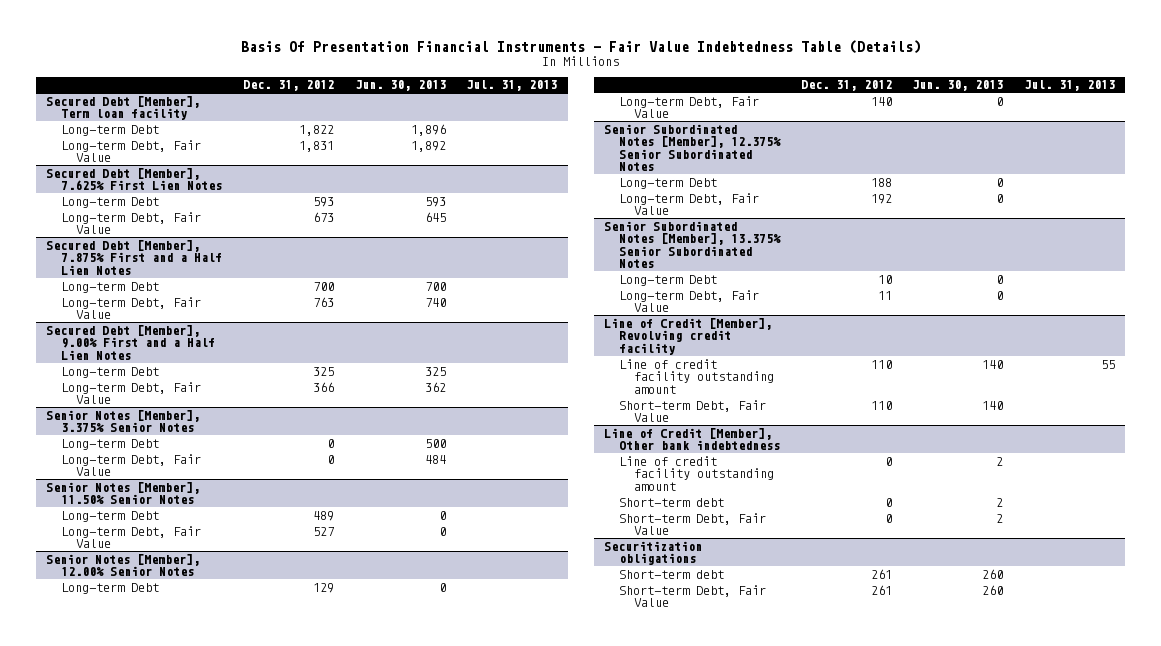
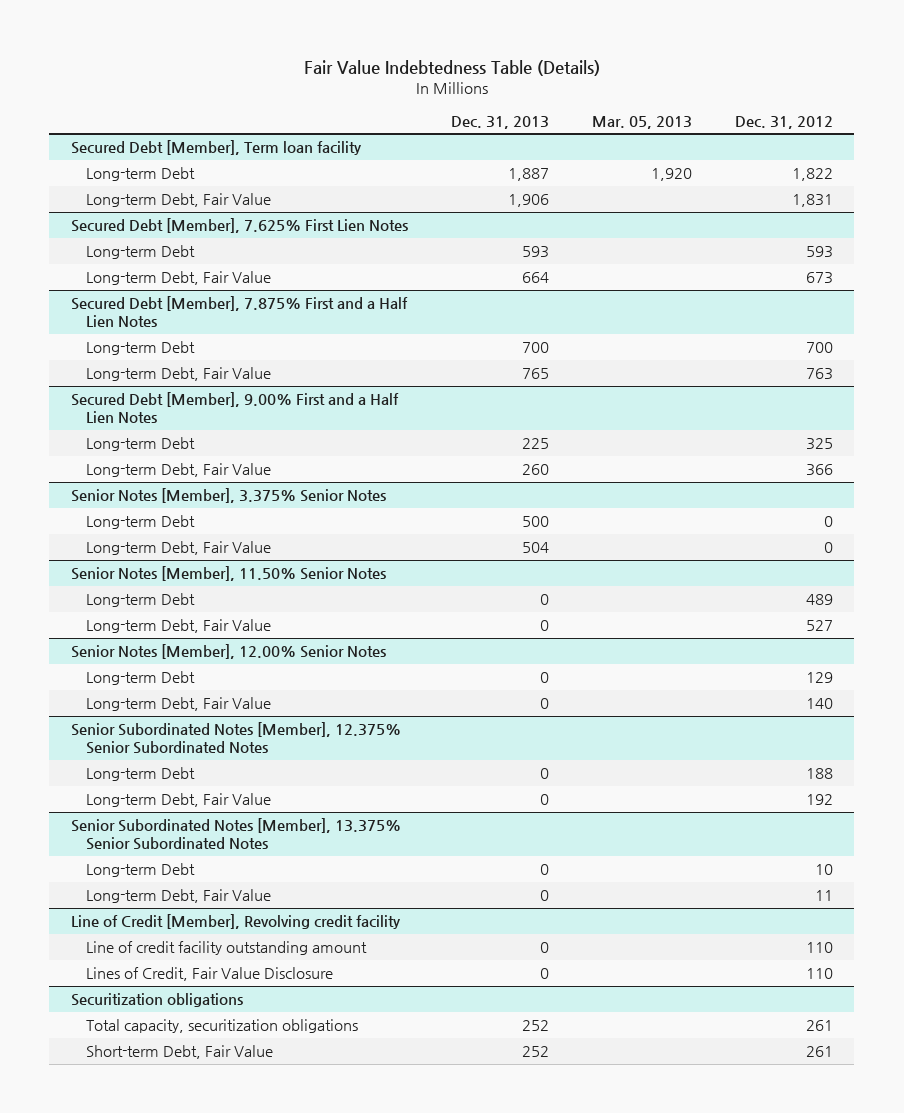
[240,40,921,55] Basis Of Presentation Financial Instruments - Fair Value Indebtedness Table (Details) -> [303,59,600,76] Fair Value Indebtedness Table (Details)
[354,80,446,92] Jun. 30, 2013 -> none
[466,80,558,92] Jul. 31, 2013 -> none
none -> [450,115,549,129] Dec. 31, 2013
none -> [591,115,692,129] Mar. 05, 2013
[619,399,767,423] Short-term Debt, Fair Value -> none
[603,427,781,451] Line of Credit [Member], Other bank indebtedness -> none
[619,455,775,491] Line of credit facility outstanding amount -> none
[619,497,725,507] Short-term debt -> none
[619,512,767,536] Short-term Debt, Fair Value -> none
none -> [86,967,334,982] Lines of Credit, Fair Value Disclosure
[619,569,725,579] Short-term debt -> [86,1019,359,1034] Total capacity, securitization obligations

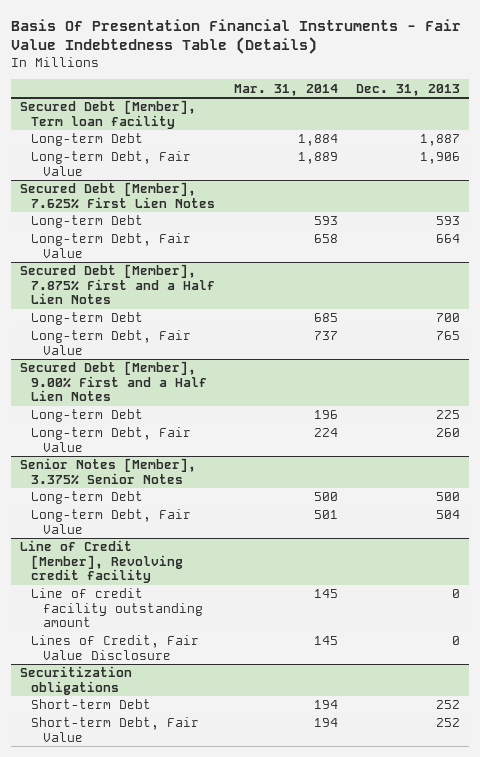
[303,59,600,76] Fair Value Indebtedness Table (Details) -> [11,18,462,55] Basis Of Presentation Financial Instruments - Fair Value Indebtedness Table (Details)
[591,115,692,129] Mar. 05, 2013 -> none
[734,115,833,129] Dec. 31, 2012 -> none
none -> [233,83,338,96] Mar. 31, 2014
[70,566,386,582] Senior Notes [Member], 11.50% Senior Notes -> none
[86,593,196,608] Long-term Debt -> none
[86,619,272,634] Long-term Debt, Fair Value -> none
[70,644,386,660] Senior Notes [Member], 12.00% Senior Notes -> none
[86,671,196,686] Long-term Debt -> none
[86,697,272,712] Long-term Debt, Fair Value -> none
[70,722,401,755] Senior Subordinated Notes [Member], 12.375% Senior Subordinated Notes -> none
[86,767,196,782] Long-term Debt -> none
[86,793,272,808] Long-term Debt, Fair Value -> none
[70,818,401,851] Senior Subordinated Notes [Member], 13.375% Senior Subordinated Notes -> none
[86,863,196,878] Long-term Debt -> none
[86,889,272,904] Long-term Debt, Fair Value -> none
[86,1019,359,1034] Total capacity, securitization obligations -> [31,699,152,710] Short-term Debt

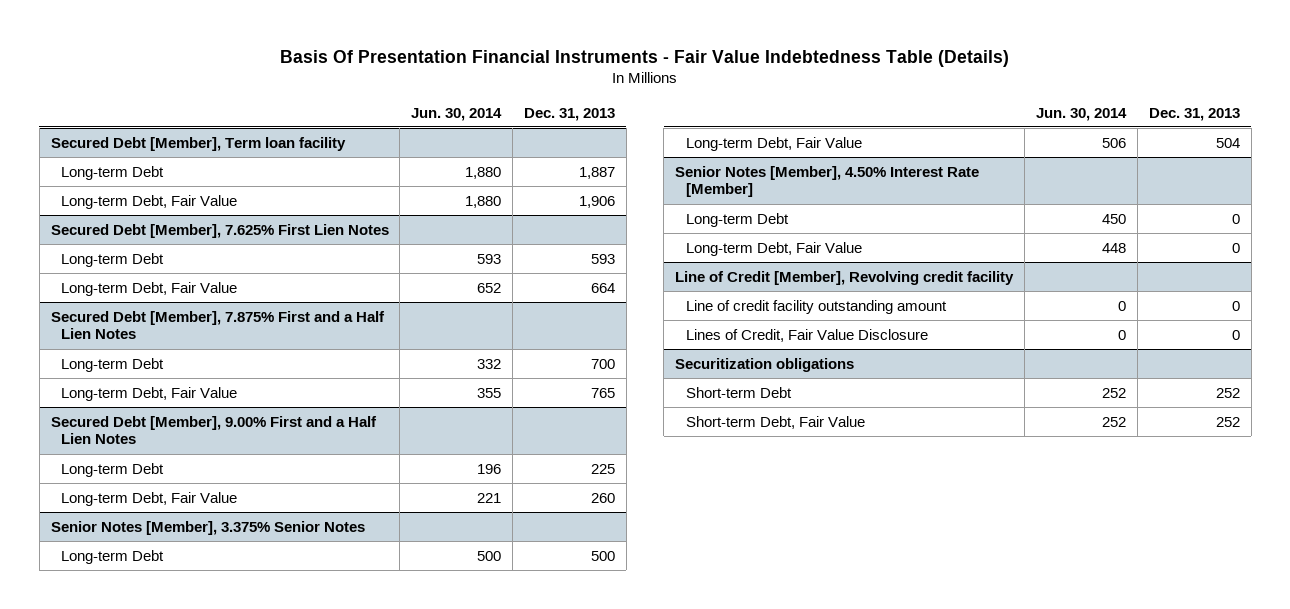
[233,83,338,96] Mar. 31, 2014 -> none
none -> [411,107,503,121] Jun. 30, 2014
none -> [675,165,980,198] Senior Notes [Member], 4.50% Interest Rate [Member]
none -> [686,212,790,227] Long-term Debt
none -> [686,241,863,256] Long-term Debt, Fair Value

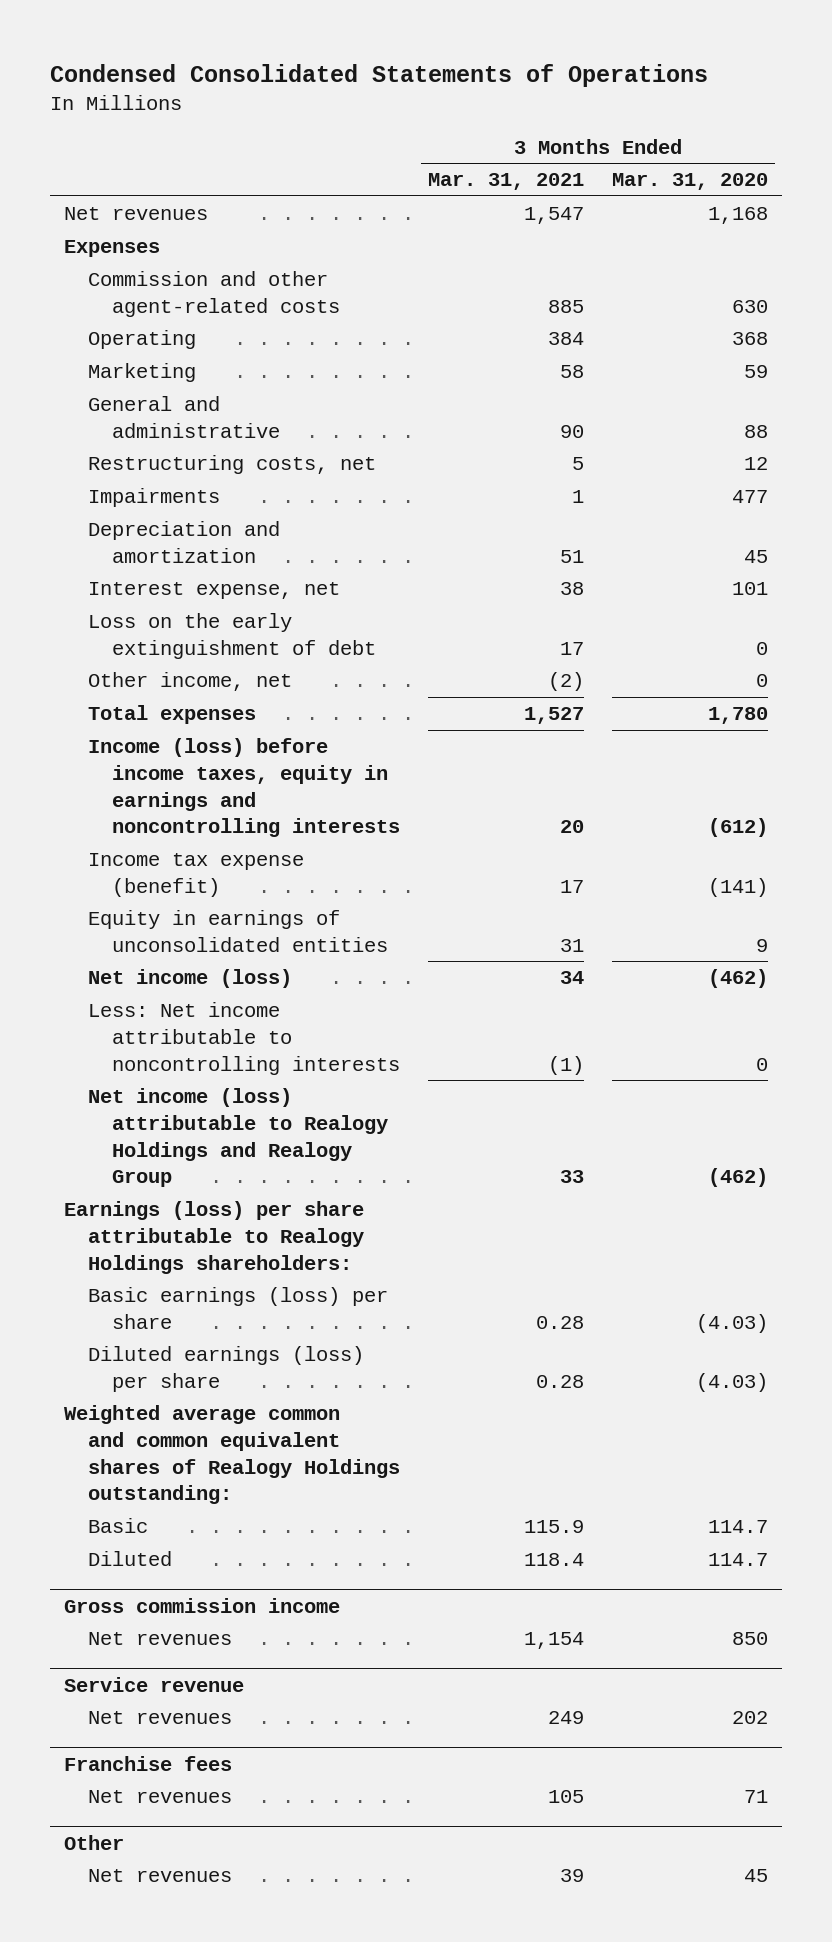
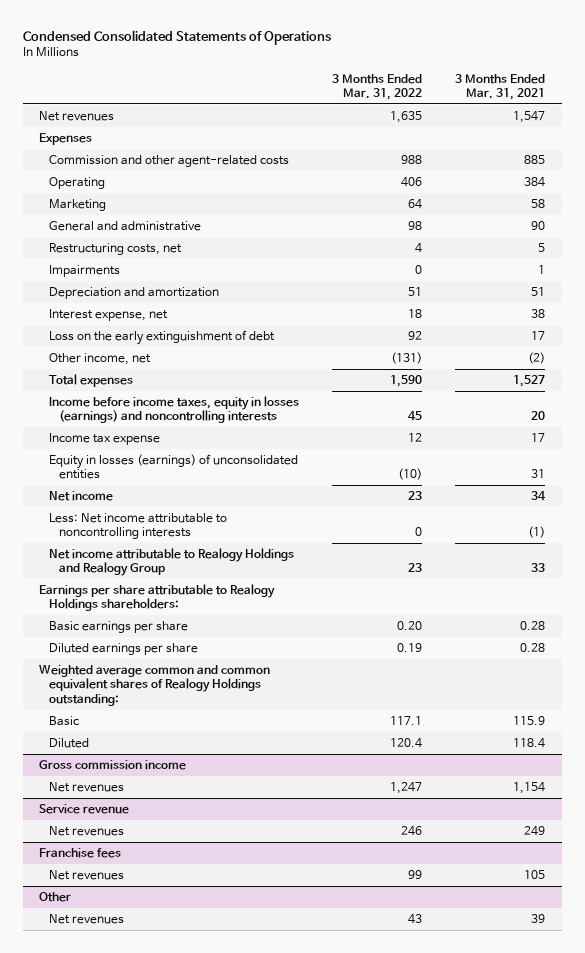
[611,173,768,191] Mar. 31, 2020 -> none
none -> [332,73,423,101] 3 Months Ended Mar. 31, 2022
[87,738,400,838] Income (loss) before income taxes, equity in earnings and noncontrolling interests -> [49,396,300,424] Income before income taxes, equity in losses (earnings) and noncontrolling interests
[87,853,304,897] Income tax expense (benefit) -> [49,433,161,446] Income tax expense
[87,910,388,952] Equity in earnings of unconsolidated entities -> [49,454,299,480] Equity in losses (earnings) of unconsolidated entities
[87,969,292,989] Net income (loss) -> [49,491,114,502] Net income
[87,1088,388,1188] Net income (loss) attributable to Realogy Holdings and Realogy Group -> [49,548,295,577] Net income attributable to Realogy Holdings and Realogy Group
[64,1201,365,1274] Earnings (loss) per share attributable to Realogy Holdings shareholders: -> [39,584,276,612] Earnings per share attributable to Realogy Holdings shareholders:
[87,1287,388,1329] Basic earnings (loss) per share -> [49,621,189,634] Basic earnings per share
[87,1346,364,1392] Diluted earnings (loss) per share -> [49,643,199,656] Diluted earnings per share

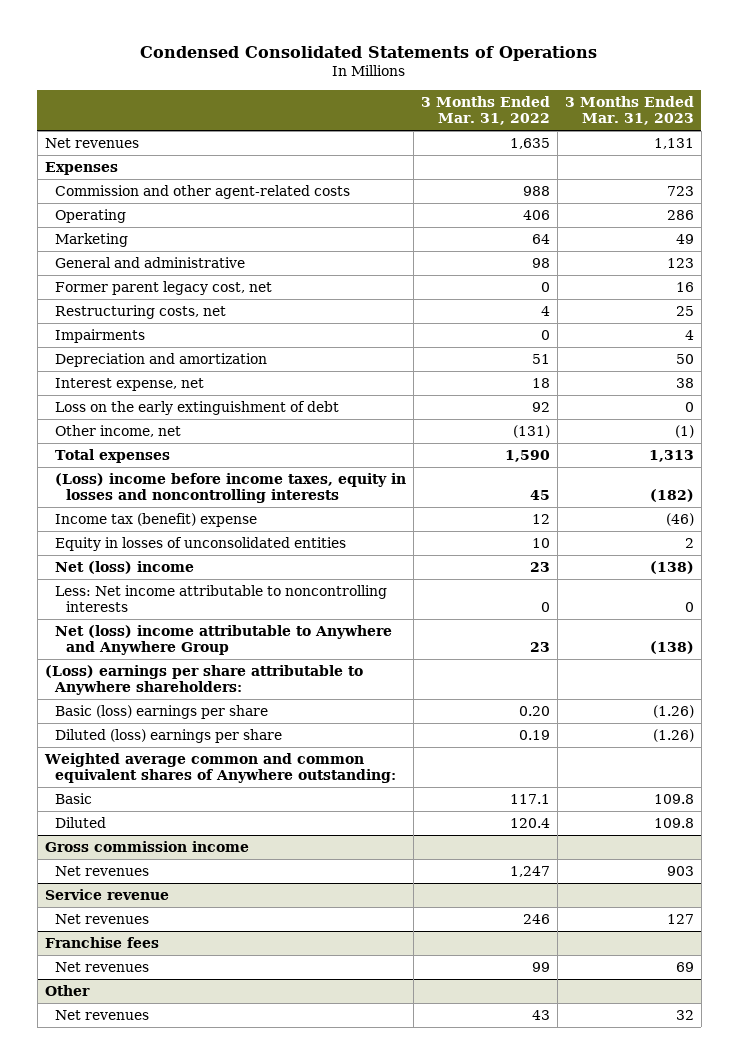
[455,73,546,101] 3 Months Ended Mar. 31, 2021 -> none
none -> [564,95,694,125] 3 Months Ended Mar. 31, 2023
none -> [55,280,273,295] Former parent legacy cost, net
[49,396,300,424] Income before income taxes, equity in losses (earnings) and noncontrolling interests -> [55,472,407,504] (Loss) income before income taxes, equity in losses and noncontrolling interests
[49,433,161,446] Income tax expense -> [55,512,258,527] Income tax (benefit) expense
[49,454,299,480] Equity in losses (earnings) of unconsolidated entities -> [55,536,347,551] Equity in losses of unconsolidated entities
[398,468,423,481] (10) -> [531,537,550,548] 10
[49,491,114,502] Net income -> [55,560,195,574] Net (loss) income
[49,548,295,577] Net income attributable to Realogy Holdings and Realogy Group -> [55,624,393,656] Net (loss) income attributable to Anywhere and Anywhere Group
[39,584,276,612] Earnings per share attributable to Realogy Holdings shareholders: -> [44,664,363,696] (Loss) earnings per share attributable to Anywhere shareholders:
[49,621,189,634] Basic earnings per share -> [55,704,269,719] Basic (loss) earnings per share
[49,643,199,656] Diluted earnings per share -> [55,728,283,743] Diluted (loss) earnings per share
[39,665,271,706] Weighted average common and common equivalent shares of Realogy Holdings outstanding: -> [43,752,397,784] Weighted average common and common equivalent shares of Anywhere outstanding:

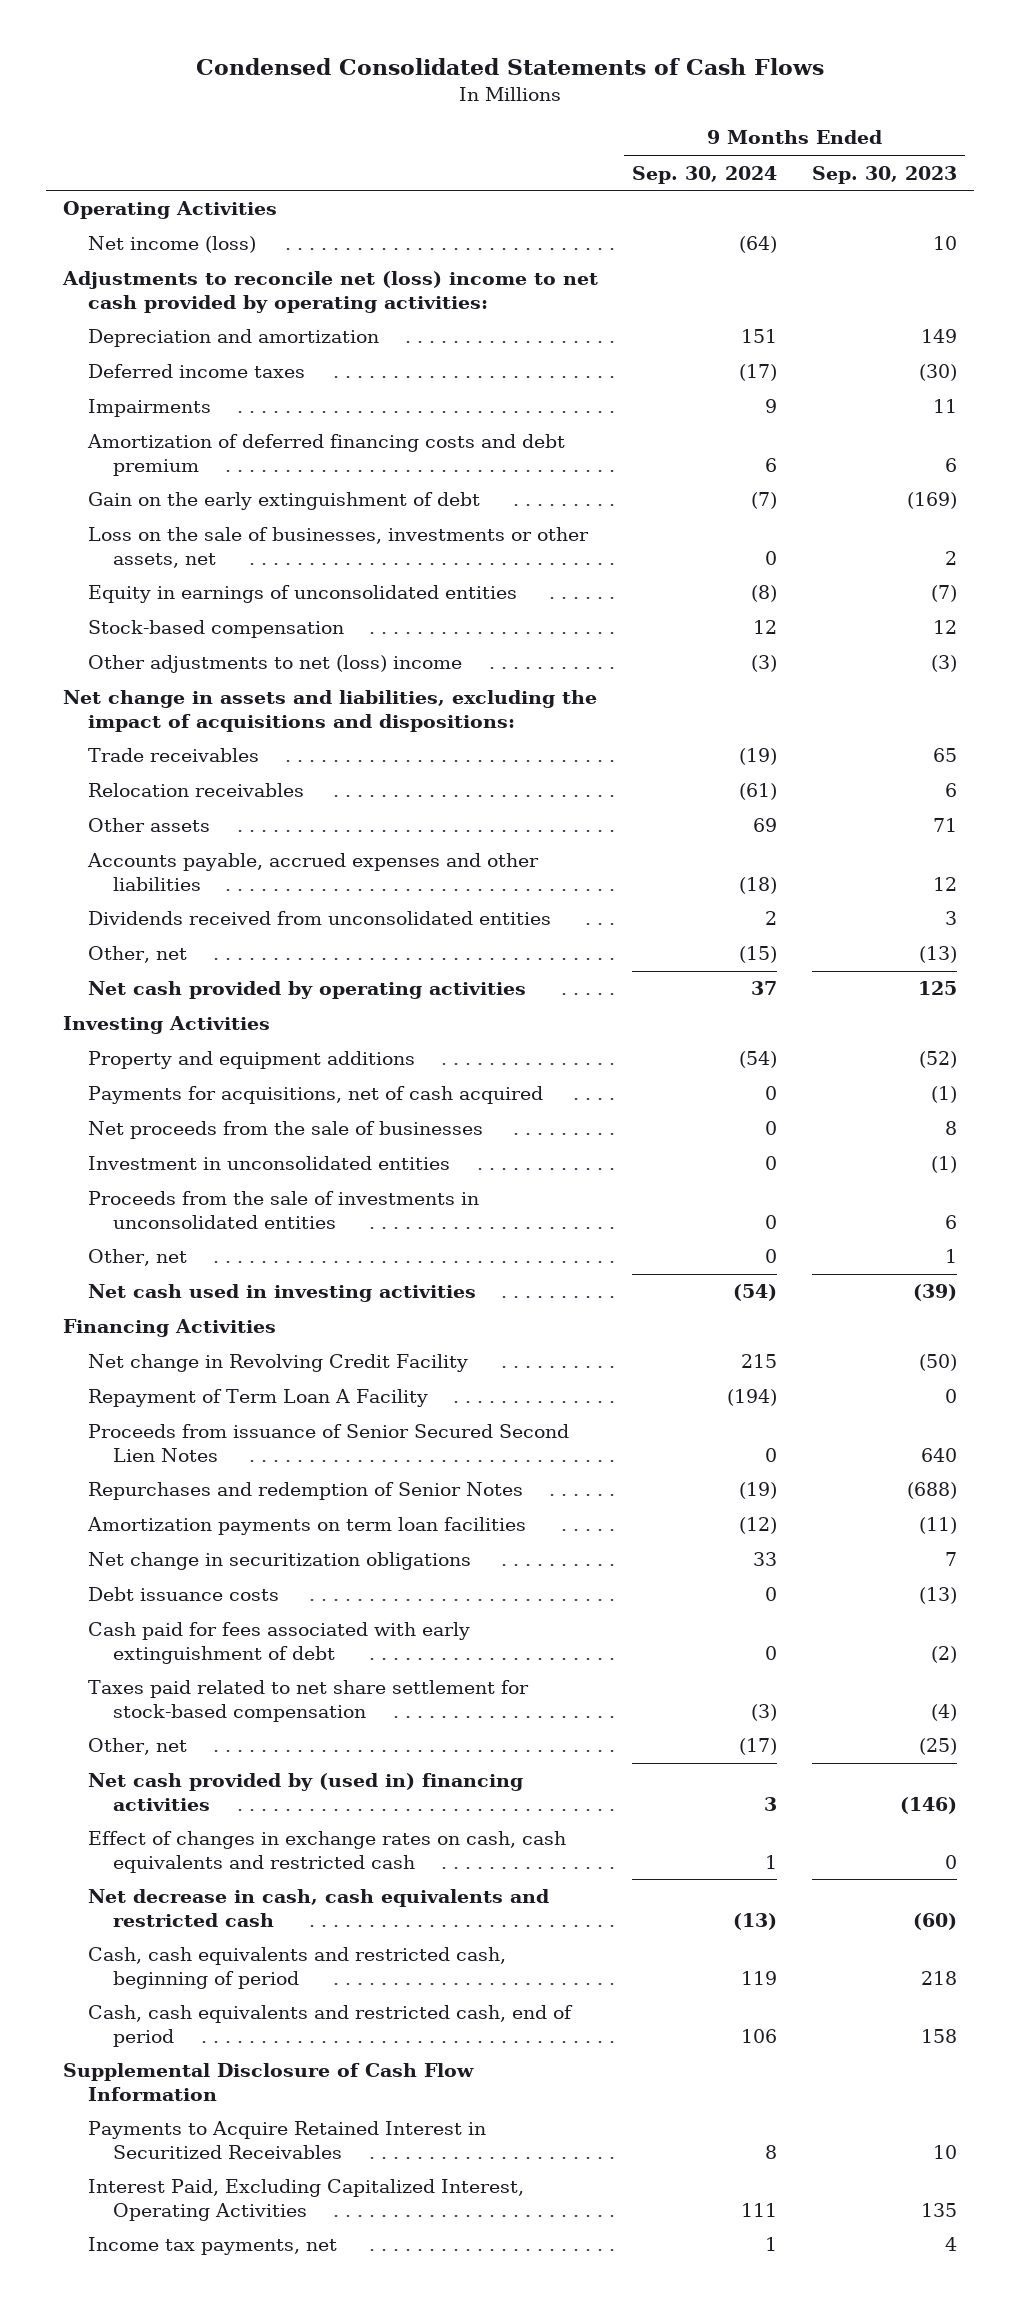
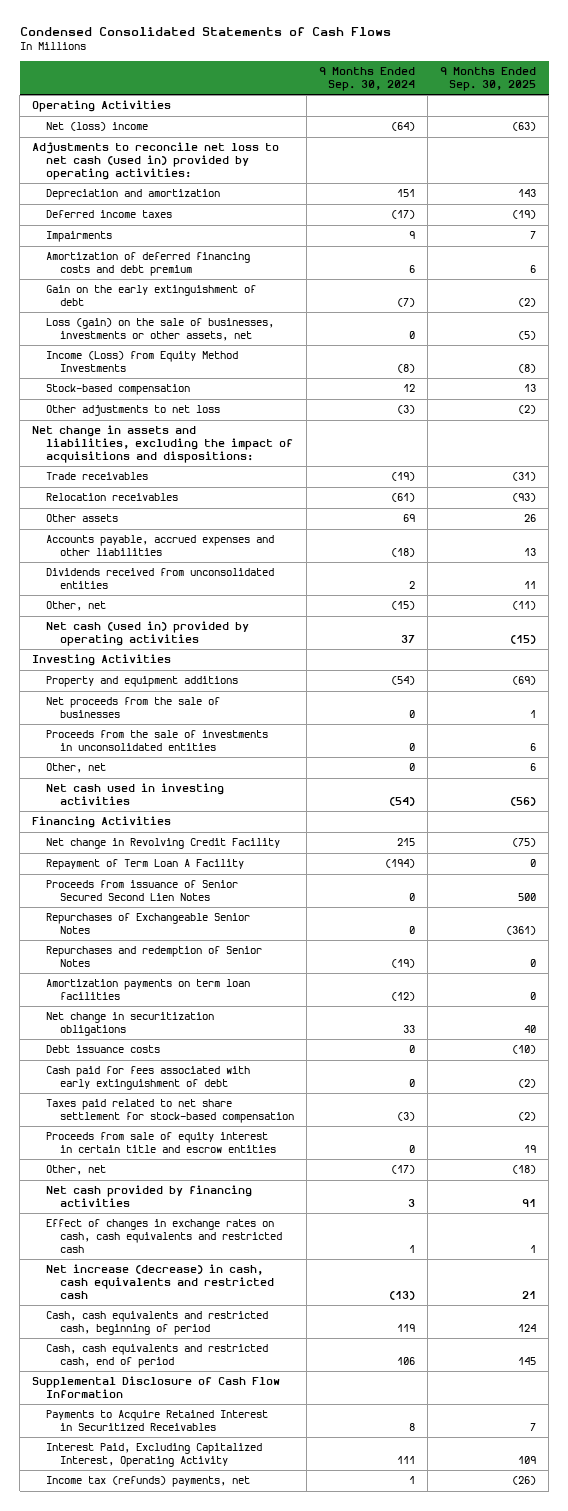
[811,165,957,184] Sep. 30, 2023 -> none
none -> [440,67,537,92] 9 Months Ended Sep. 30, 2025
[88,236,257,254] Net income (loss) -> [46,122,149,132] Net (loss) income
[61,271,598,313] Adjustments to reconcile net (loss) income to net cash provided by operating activities: -> [32,142,280,180] Adjustments to reconcile net loss to net cash (used in) provided by operating activities:
[88,527,590,568] Loss on the sale of businesses, investments or other assets, net -> [46,318,275,342] Loss (gain) on the sale of businesses, investments or other assets, net
[88,585,518,604] Equity in earnings of unconsolidated entities -> [46,351,239,373] Income (Loss) from Equity Method Investments
[88,655,463,674] Other adjustments to net (loss) income -> [46,405,221,417] Other adjustments to net loss
[88,981,527,1000] Net cash provided by operating activities -> [46,621,250,647] Net cash (used in) provided by operating activities
[88,1086,544,1105] Payments for acquisitions, net of cash acquired -> none
[88,1156,451,1171] Investment in unconsolidated entities -> none
none -> [46,913,251,935] Repurchases of Exchangeable Senior Notes
none -> [46,1132,277,1154] Proceeds from sale of equity interest in certain title and escrow entities
[88,1773,524,1811] Net cash provided by (used in) financing activities -> [46,1185,253,1208] Net cash provided by financing activities
[88,1889,550,1927] Net decrease in cash, cash equivalents and restricted cash -> [46,1264,275,1299] Net increase (decrease) in cash, cash equivalents and restricted cash
[88,2179,525,2221] Interest Paid, Excluding Capitalized Interest, Operating Activities -> [46,1443,263,1468] Interest Paid, Excluding Capitalized Interest, Operating Activity
[88,2237,338,2256] Income tax payments, net -> [46,1476,251,1488] Income tax (refunds) payments, net

